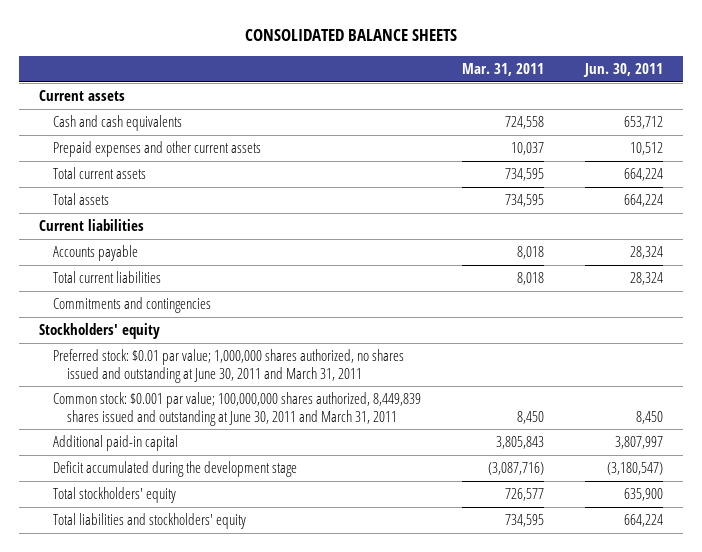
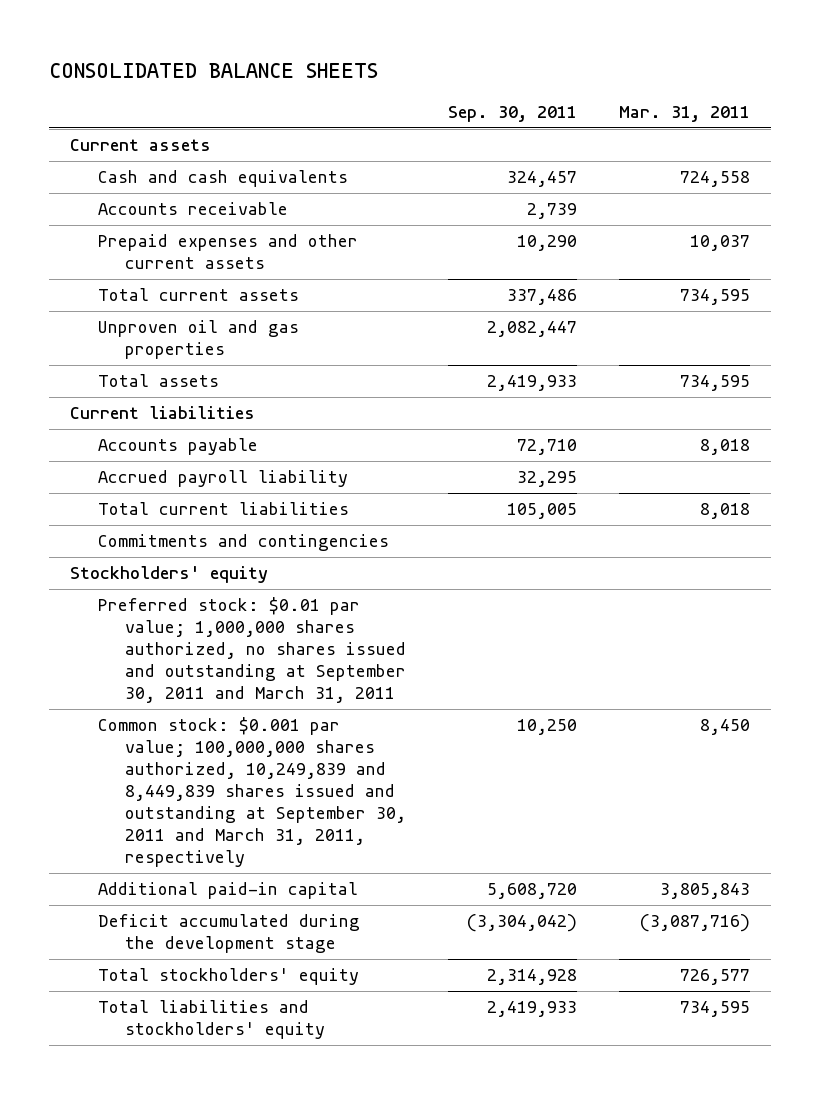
[583,62,664,77] Jun. 30, 2011 -> none
none -> [448,106,578,123] Sep. 30, 2011
none -> [97,202,288,216] Accounts receivable
none -> [97,320,299,360] Unproven oil and gas properties
none -> [97,470,348,488] Accrued payroll liability
[53,349,405,383] Preferred stock: $0.01 par value; 1,000,000 shares authorized, no shares issued and outstanding at June 30, 2011 and March 31, 2011 -> [97,597,407,704] Preferred stock: $0.01 par value; 1,000,000 shares authorized, no shares issued and outstanding at September 30, 2011 and March 31, 2011
[53,392,422,426] Common stock: $0.001 par value; 100,000,000 shares authorized, 8,449,839 shares issued and outstanding at June 30, 2011 and March 31, 2011 -> [97,717,407,867] Common stock: $0.001 par value; 100,000,000 shares authorized, 10,249,839 and 8,449,839 shares issued and outstanding at September 30, 2011 and March 31, 2011, respectively

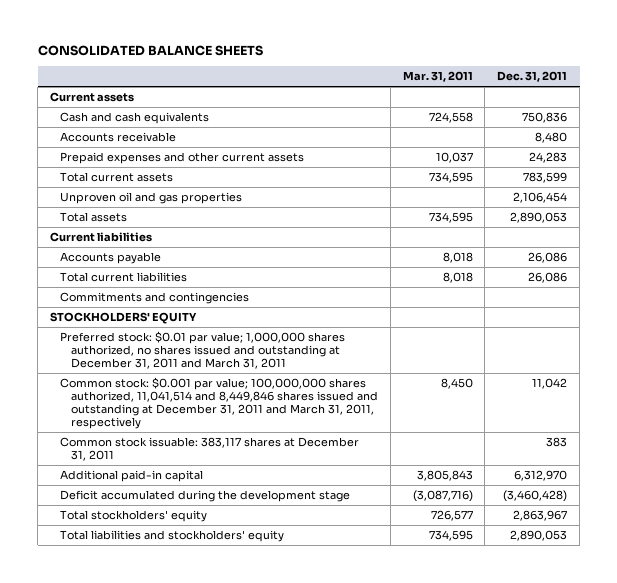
[448,106,578,123] Sep. 30, 2011 -> none
none -> [497,70,568,82] Dec. 31, 2011
[97,470,348,488] Accrued payroll liability -> none
[70,566,269,584] Stockholders' equity -> [49,312,197,325] STOCKHOLDERS' EQUITY
[97,597,407,704] Preferred stock: $0.01 par value; 1,000,000 shares authorized, no shares issued and outstanding at September 30, 2011 and March 31, 2011 -> [60,331,346,370] Preferred stock: $0.01 par value; 1,000,000 shares authorized, no shares issued and outstanding at December 31, 2011 and March 31, 2011
[97,717,407,867] Common stock: $0.001 par value; 100,000,000 shares authorized, 10,249,839 and 8,449,839 shares issued and outstanding at September 30, 2011 and March 31, 2011, respectively -> [60,377,378,430] Common stock: $0.001 par value; 100,000,000 shares authorized, 11,041,514 and 8,449,846 shares issued and outstanding at December 31, 2011 and March 31, 2011, respectively
none -> [60,437,360,462] Common stock issuable: 383,117 shares at December 31, 2011

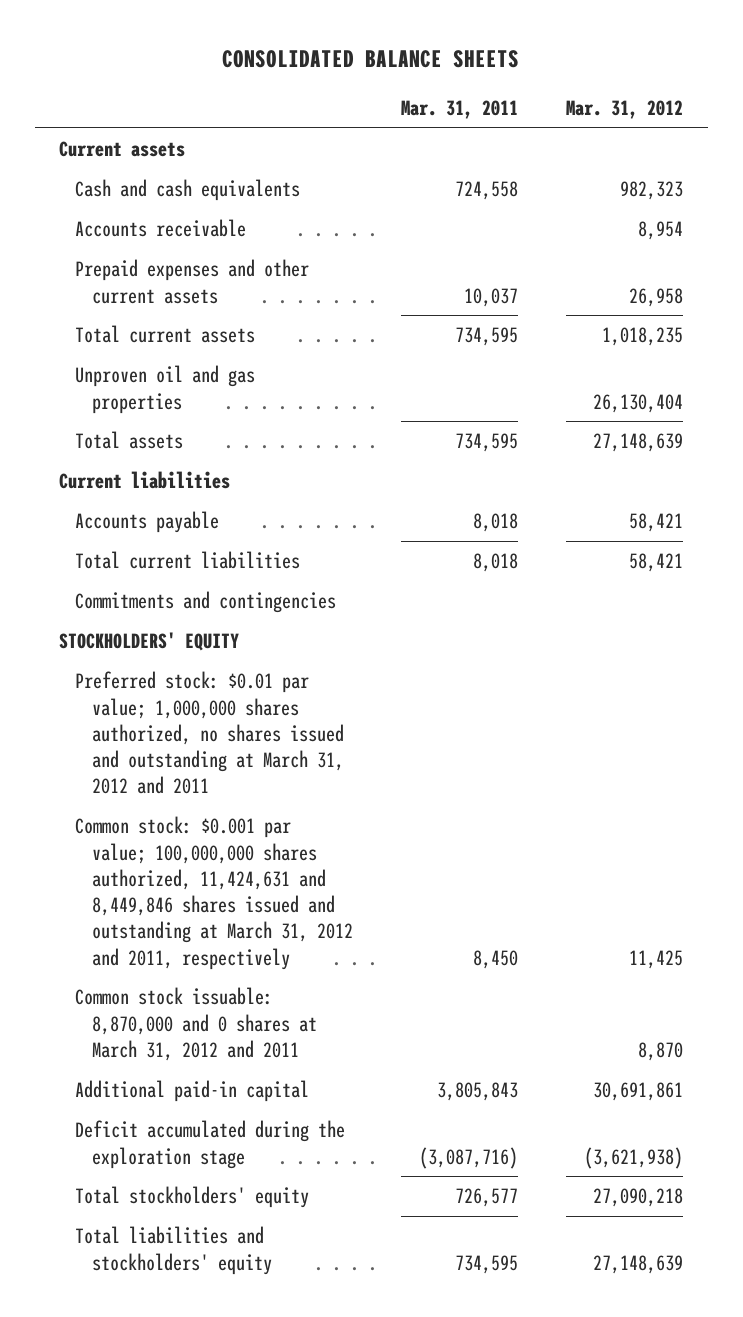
[497,70,568,82] Dec. 31, 2011 -> none
none -> [566,100,684,120] Mar. 31, 2012
[60,437,360,462] Common stock issuable: 383,117 shares at December 31, 2011 -> none
[60,331,346,370] Preferred stock: $0.01 par value; 1,000,000 shares authorized, no shares issued and outstanding at December 31, 2011 and March 31, 2011 -> [75,671,344,795] Preferred stock: $0.01 par value; 1,000,000 shares authorized, no shares issued and outstanding at March 31, 2012 and 2011
[60,377,378,430] Common stock: $0.001 par value; 100,000,000 shares authorized, 11,041,514 and 8,449,846 shares issued and outstanding at December 31, 2011 and March 31, 2011, respectively -> [75,816,353,970] Common stock: $0.001 par value; 100,000,000 shares authorized, 11,424,631 and 8,449,846 shares issued and outstanding at March 31, 2012 and 2011, respectively
none -> [75,987,317,1061] Common stock issuable: 8,870,000 and 0 shares at March 31, 2012 and 2011
[60,490,351,503] Deficit accumulated during the development stage -> [75,1120,346,1169] Deficit accumulated during the exploration stage

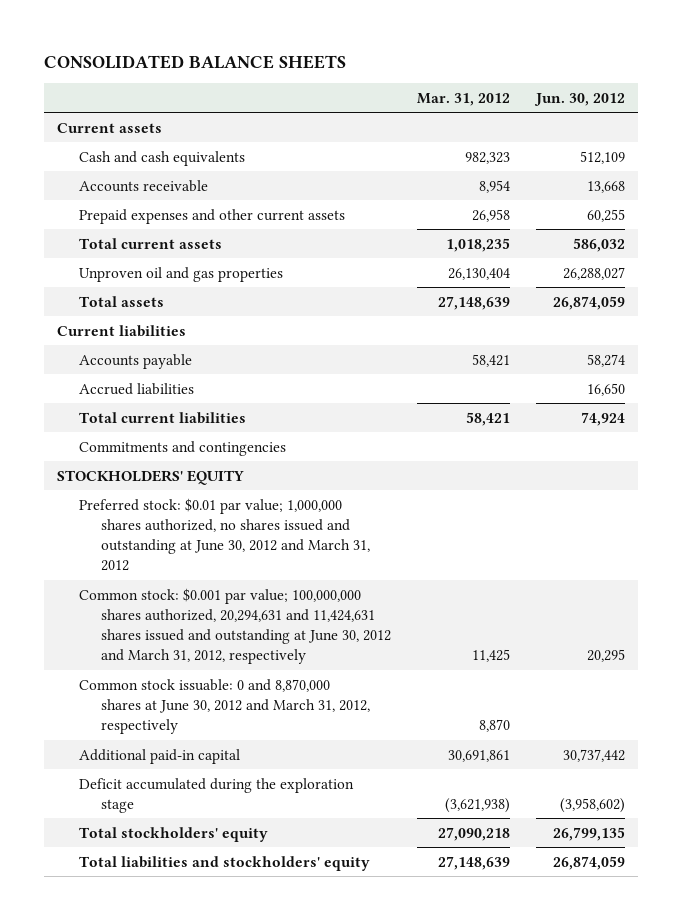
[401,100,519,120] Mar. 31, 2011 -> none
none -> [533,93,625,107] Jun. 30, 2012
none -> [78,382,194,395] Accrued liabilities
[75,671,344,795] Preferred stock: $0.01 par value; 1,000,000 shares authorized, no shares issued and outstanding at March 31, 2012 and 2011 -> [78,497,370,572] Preferred stock: $0.01 par value; 1,000,000 shares authorized, no shares issued and outstanding at June 30, 2012 and March 31, 2012
[75,816,353,970] Common stock: $0.001 par value; 100,000,000 shares authorized, 11,424,631 and 8,449,846 shares issued and outstanding at March 31, 2012 and 2011, respectively -> [78,587,391,665] Common stock: $0.001 par value; 100,000,000 shares authorized, 20,294,631 and 11,424,631 shares issued and outstanding at June 30, 2012 and March 31, 2012, respectively
[75,987,317,1061] Common stock issuable: 8,870,000 and 0 shares at March 31, 2012 and 2011 -> [78,678,370,735] Common stock issuable: 0 and 8,870,000 shares at June 30, 2012 and March 31, 2012, respectively

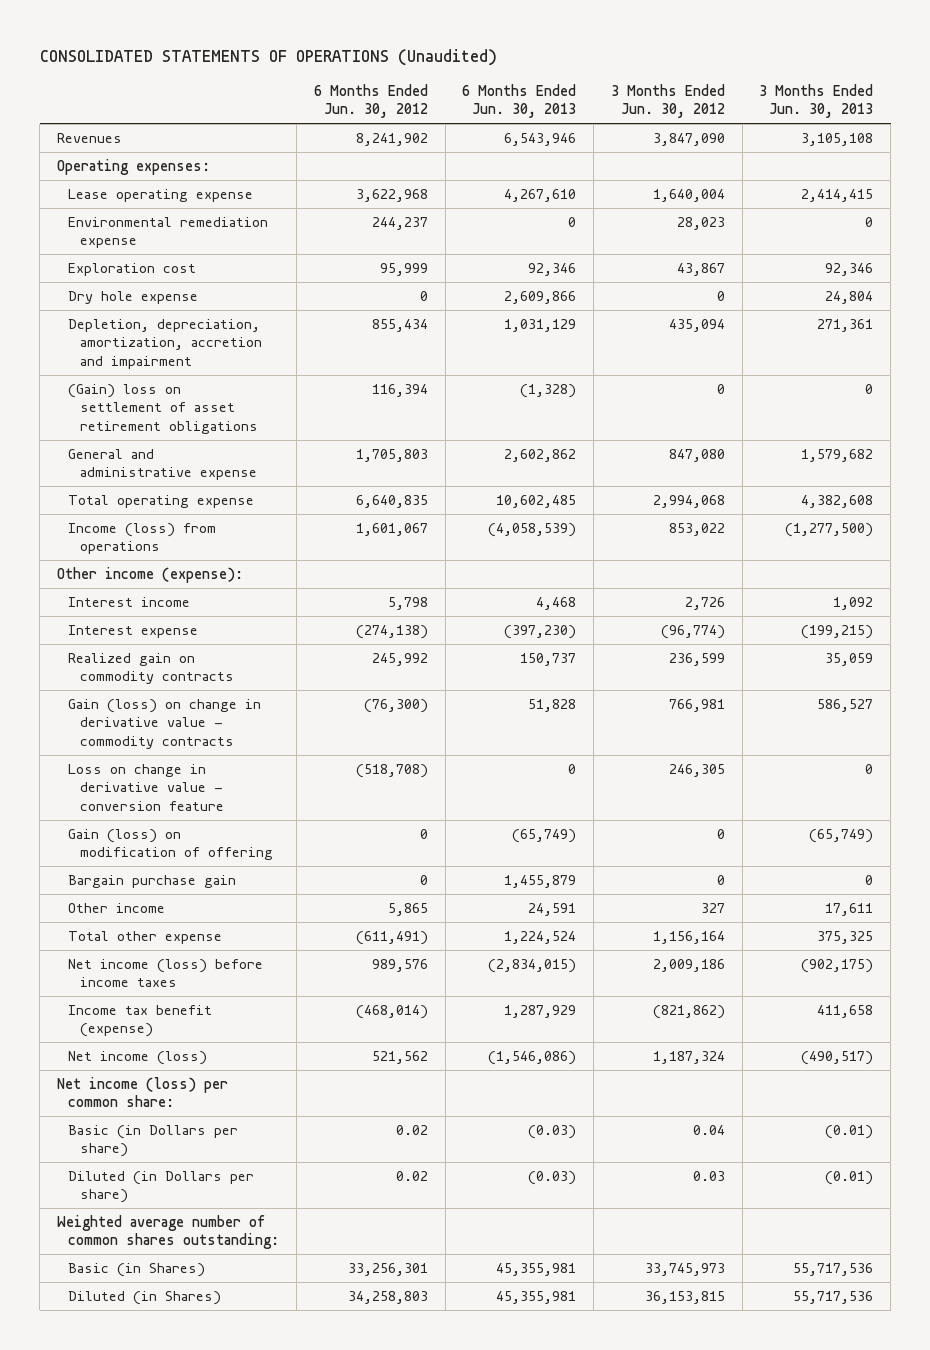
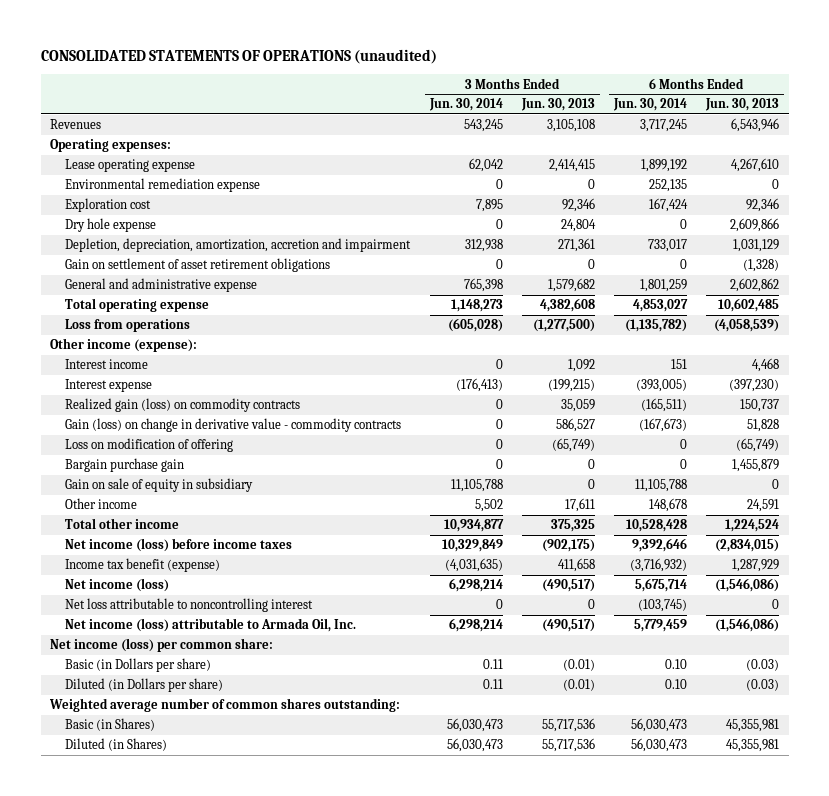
[39,49,497,67] CONSOLIDATED STATEMENTS OF OPERATIONS (Unaudited) -> [40,49,437,65] CONSOLIDATED STATEMENTS OF OPERATIONS (unaudited)
[313,83,428,119] 6 Months Ended Jun. 30, 2012 -> none
[610,83,725,119] 3 Months Ended Jun. 30, 2012 -> none
none -> [428,98,503,112] Jun. 30, 2014
none -> [612,98,687,112] Jun. 30, 2014
[68,383,258,434] (Gain) loss on settlement of asset retirement obligations -> [65,258,331,273] Gain on settlement of asset retirement obligations
[68,522,217,555] Income (loss) from operations -> [65,319,191,333] Loss from operations
[68,652,234,685] Realized gain on commodity contracts -> [65,398,301,413] Realized gain (loss) on commodity contracts
[68,763,224,811] Loss on change in derivative value - conversion feature -> none
[68,828,273,861] Gain (loss) on modification of offering -> [65,438,234,453] Loss on modification of offering
none -> [65,478,254,493] Gain on sale of equity in subsidiary
[68,930,223,944] Total other expense -> [65,518,180,530] Total other income
none -> [65,598,314,613] Net loss attributable to noncontrolling interest
none -> [65,618,357,633] Net income (loss) attributable to Armada Oil, Inc.

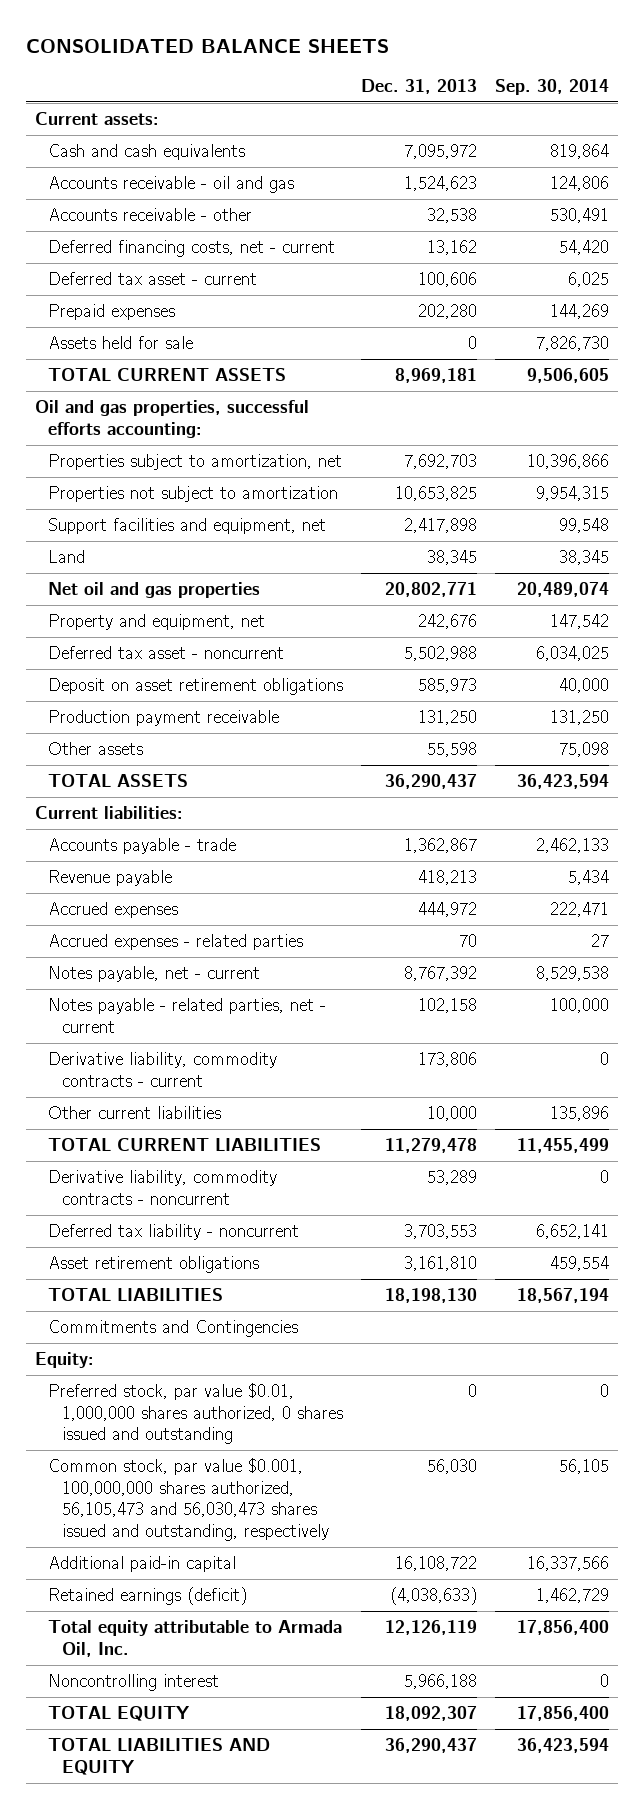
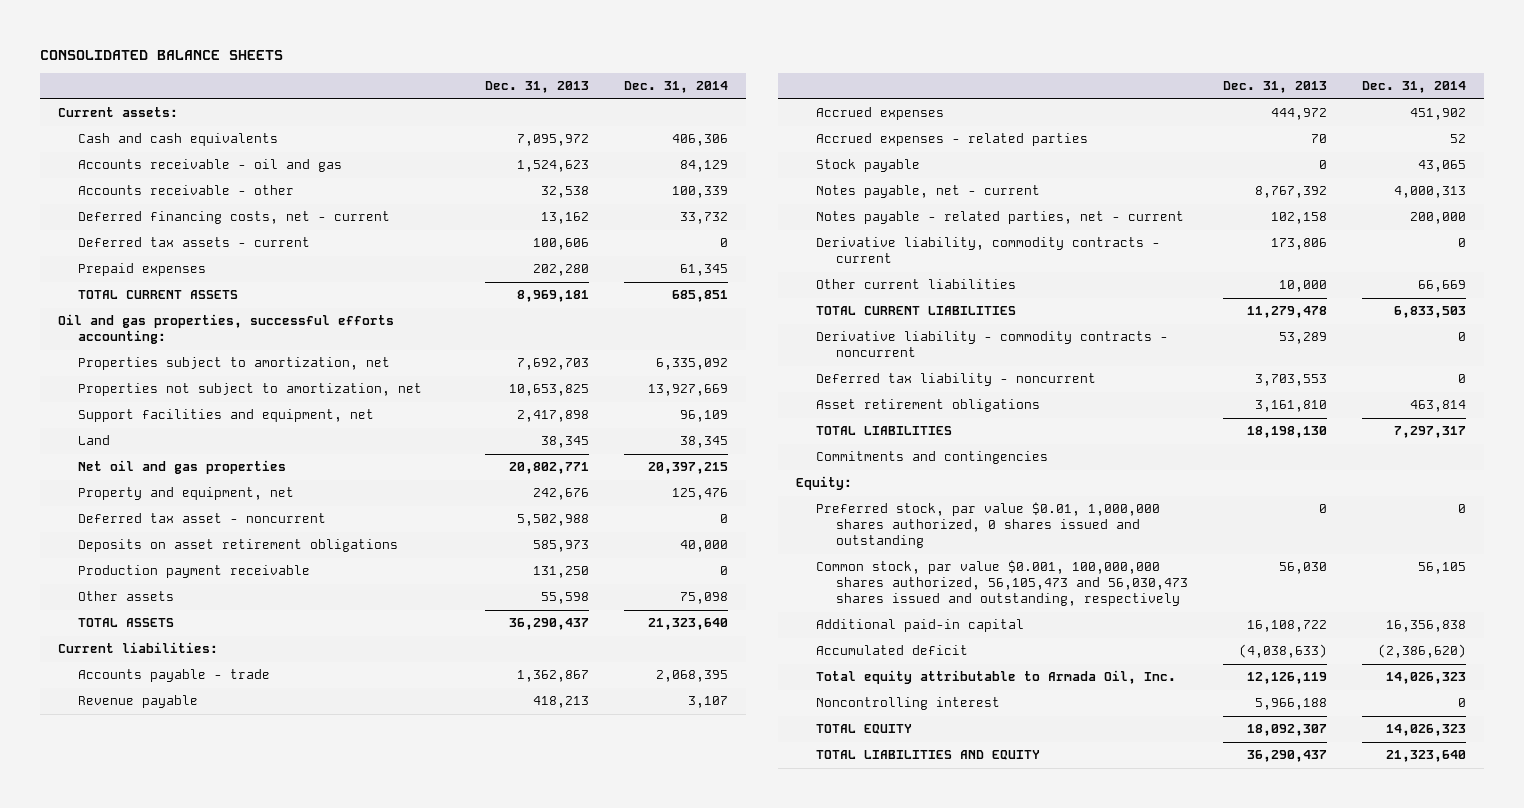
[494,78,609,95] Sep. 30, 2014 -> none
none -> [624,81,729,94] Dec. 31, 2014
[48,271,258,285] Deferred tax asset - current -> [77,237,310,248] Deferred tax assets - current
[48,335,194,349] Assets held for sale -> none
[48,485,339,502] Properties not subject to amortization -> [77,383,422,397] Properties not subject to amortization, net
[48,677,344,695] Deposit on asset retirement obligations -> [77,539,398,553] Deposits on asset retirement obligations
none -> [815,159,920,173] Stock payable
[48,1169,278,1205] Derivative liability, commodity contracts - noncurrent -> [815,331,1168,358] Derivative liability - commodity contracts - noncurrent
[48,1319,299,1337] Commitments and Contingencies -> [815,451,1048,465] Commitments and contingencies
[48,1586,248,1605] Retained earnings (deficit) -> [815,645,968,656] Accumulated deficit

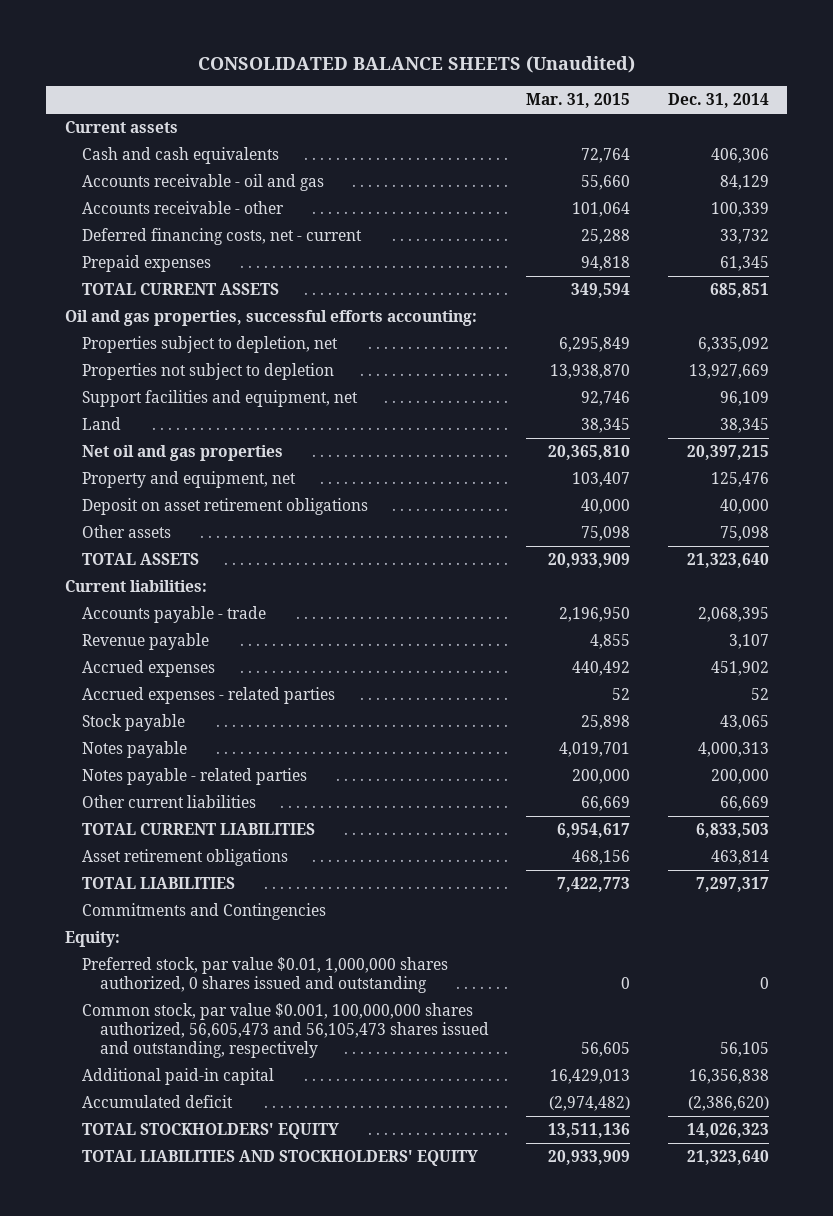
[40,50,284,61] CONSOLIDATED BALANCE SHEETS -> [197,56,635,74] CONSOLIDATED BALANCE SHEETS (Unaudited)
[484,81,589,94] Dec. 31, 2013 -> none
none -> [526,93,631,109] Mar. 31, 2015
[57,107,178,118] Current assets: -> [64,121,178,134] Current assets
[77,237,310,248] Deferred tax assets - current -> none
[77,357,390,371] Properties subject to amortization, net -> [82,336,339,354] Properties subject to depletion, net
[77,383,422,397] Properties not subject to amortization, net -> [82,363,335,381] Properties not subject to depletion
[77,513,326,524] Deferred tax asset - noncurrent -> none
[77,565,310,579] Production payment receivable -> none
[77,539,398,553] Deposits on asset retirement obligations -> [82,498,369,516] Deposit on asset retirement obligations
[815,237,1160,264] Derivative liability, commodity contracts - current -> none
[815,185,1040,199] Notes payable, net - current -> [82,741,188,759] Notes payable
[815,211,1184,225] Notes payable - related parties, net - current -> [82,768,308,786] Notes payable - related parties
[815,331,1168,358] Derivative liability - commodity contracts - noncurrent -> none
[815,373,1096,387] Deferred tax liability - noncurrent -> none
[815,451,1048,465] Commitments and contingencies -> [82,903,327,921] Commitments and Contingencies
[815,560,1188,607] Common stock, par value $0.001, 100,000,000 shares authorized, 56,105,473 and 56,030,473 shares issued and outstanding, respectively -> [82,1003,490,1058] Common stock, par value $0.001, 100,000,000 shares authorized, 56,605,473 and 56,105,473 shares issued and outstanding, respectively
[815,670,1176,685] Total equity attributable to Armada Oil, Inc. -> none
[815,697,1000,711] Noncontrolling interest -> none
[815,724,912,735] TOTAL EQUITY -> [82,1123,340,1140] TOTAL STOCKHOLDERS' EQUITY
[815,750,1040,761] TOTAL LIABILITIES AND EQUITY -> [82,1150,479,1167] TOTAL LIABILITIES AND STOCKHOLDERS' EQUITY

